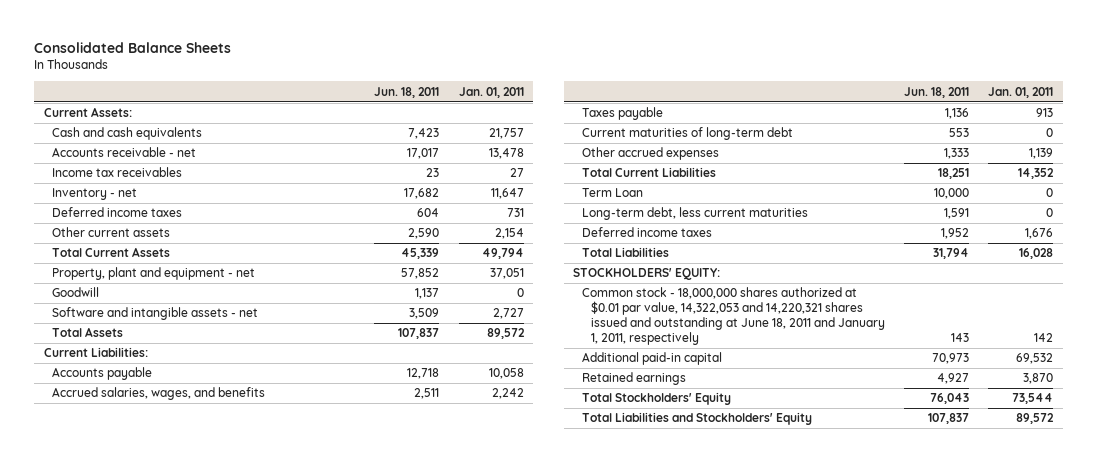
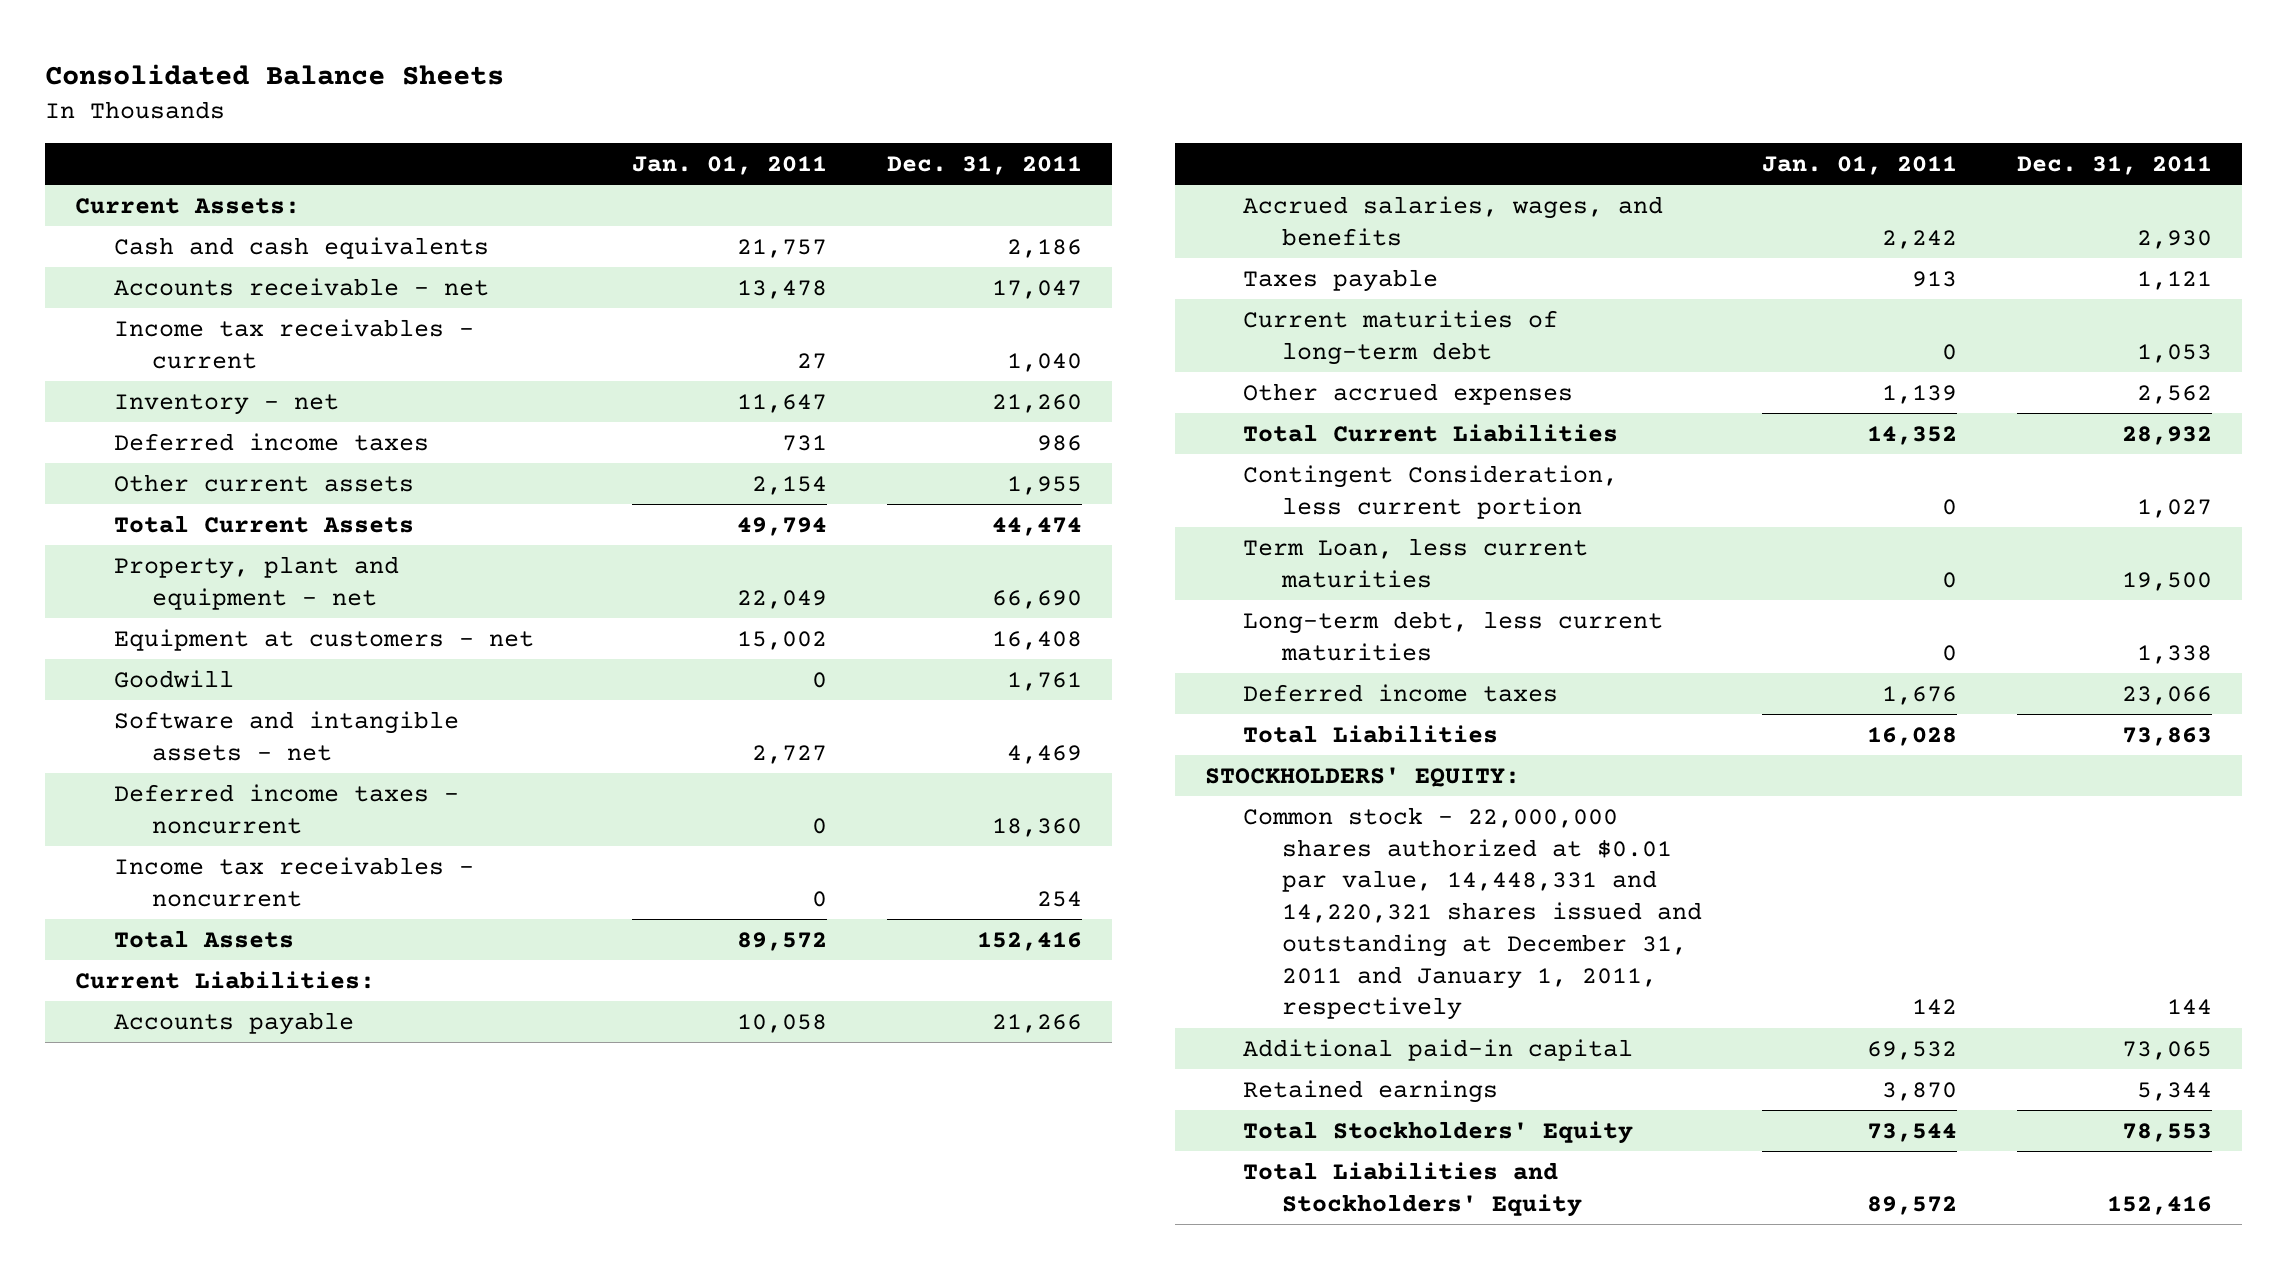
[374,86,440,98] Jun. 18, 2011 -> none
none -> [887,155,1083,175] Dec. 31, 2011
[52,167,183,178] Income tax receivables -> [113,318,474,369] Income tax receivables - current
[489,268,524,280] 37,051 -> [737,589,828,609] 22,049
none -> [113,628,534,651] Equipment at customers - net
none -> [113,783,459,834] Deferred income taxes - noncurrent
none -> [113,856,474,907] Income tax receivables - noncurrent
[582,188,644,198] Term Loan -> none
none -> [1243,464,1619,519] Contingent Consideration, less current portion
none -> [1243,537,1589,588] Term Loan, less current maturities
[582,287,885,346] Common stock - 18,000,000 shares authorized at $0.01 par value, 14,322,053 and 14,220,321 shares issued and outstanding at June 18, 2011 and January 1, 2011, respectively -> [1243,806,1702,1021] Common stock - 22,000,000 shares authorized at $0.01 par value, 14,448,331 and 14,220,321 shares issued and outstanding at December 31, 2011 and January 1, 2011, respectively

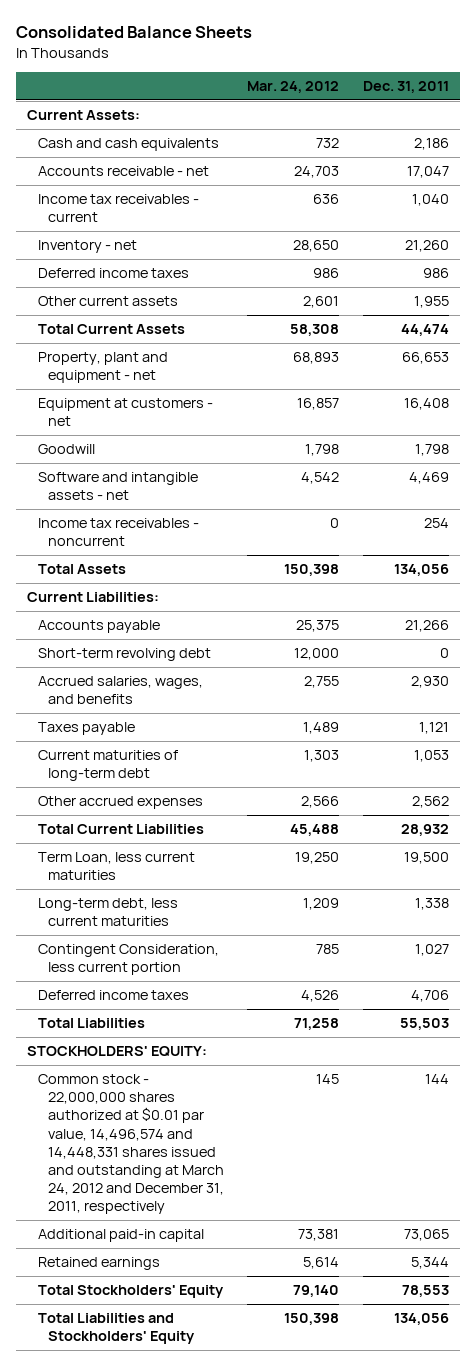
[632,155,828,175] Jan. 01, 2011 -> none
none -> [247,81,340,94] Mar. 24, 2012
[992,589,1083,609] 66,690 -> [401,352,449,365] 66,653
[1007,671,1083,691] 1,761 -> [414,444,449,457] 1,798
[113,783,459,834] Deferred income taxes - noncurrent -> none
[977,931,1083,951] 152,416 -> [393,564,449,577] 134,056
none -> [37,648,211,662] Short-term revolving debt
[1243,464,1619,519] Contingent Consideration, less current portion -> [37,944,219,976] Contingent Consideration, less current portion
[2121,685,2212,705] 23,066 -> [410,990,449,1003] 4,706
[2121,726,2212,746] 73,863 -> [399,1018,449,1031] 55,503
[1243,806,1702,1021] Common stock - 22,000,000 shares authorized at $0.01 par value, 14,448,331 and 14,220,321 shares issued and outstanding at December 31, 2011 and January 1, 2011, respectively -> [37,1074,224,1215] Common stock - 22,000,000 shares authorized at $0.01 par value, 14,496,574 and 14,448,331 shares issued and outstanding at March 24, 2012 and December 31, 2011, respectively
[2106,1195,2212,1215] 152,416 -> [393,1313,449,1326] 134,056

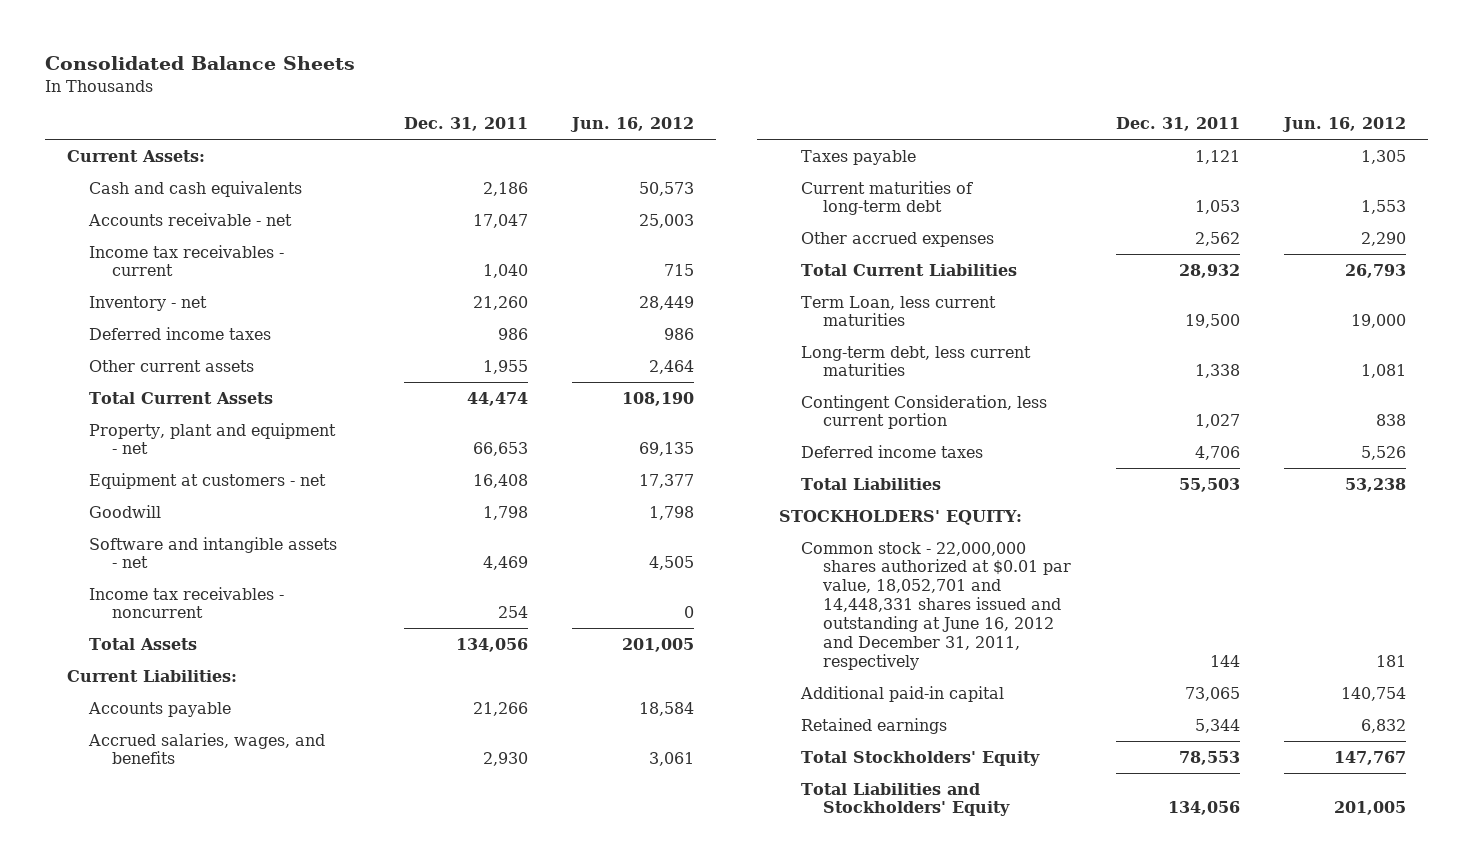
[247,81,340,94] Mar. 24, 2012 -> none
none -> [570,117,695,133] Jun. 16, 2012
[37,648,211,662] Short-term revolving debt -> none
[37,1074,224,1215] Common stock - 22,000,000 shares authorized at $0.01 par value, 14,496,574 and 14,448,331 shares issued and outstanding at March 24, 2012 and December 31, 2011, respectively -> [800,541,1072,670] Common stock - 22,000,000 shares authorized at $0.01 par value, 18,052,701 and 14,448,331 shares issued and outstanding at June 16, 2012 and December 31, 2011, respectively

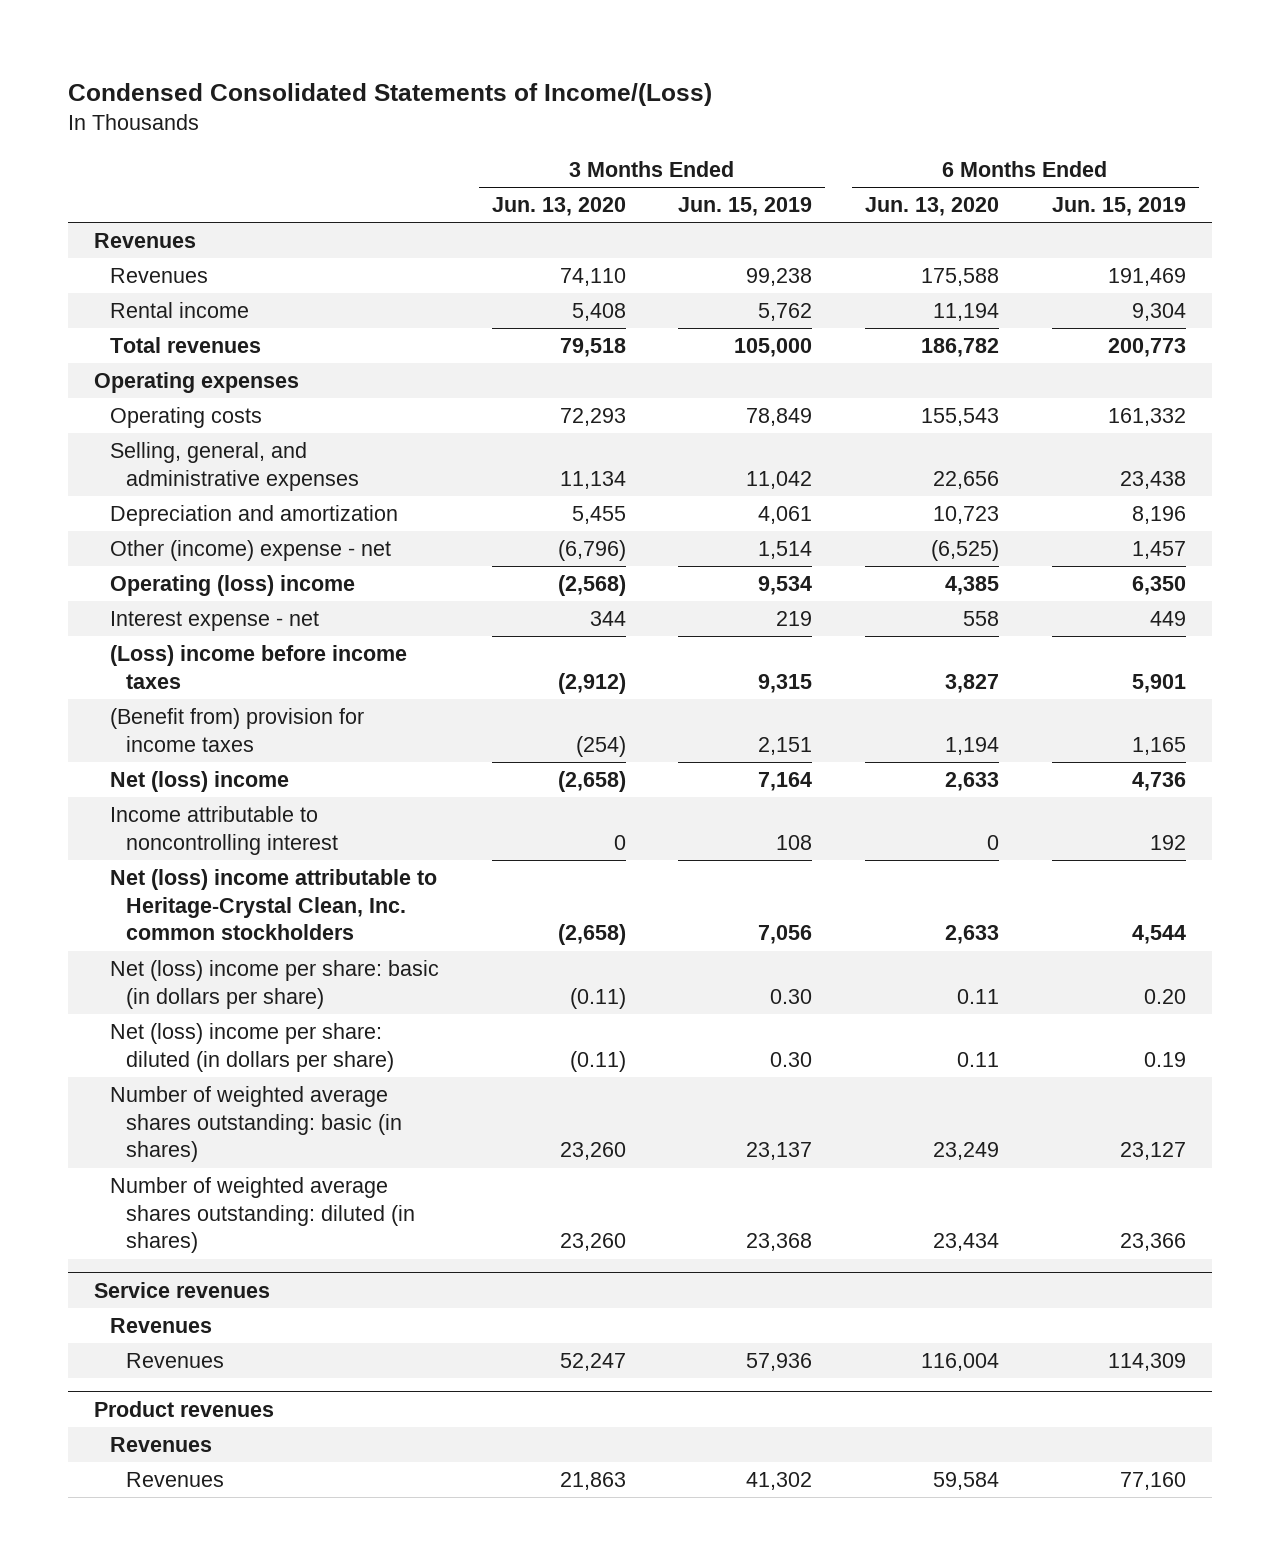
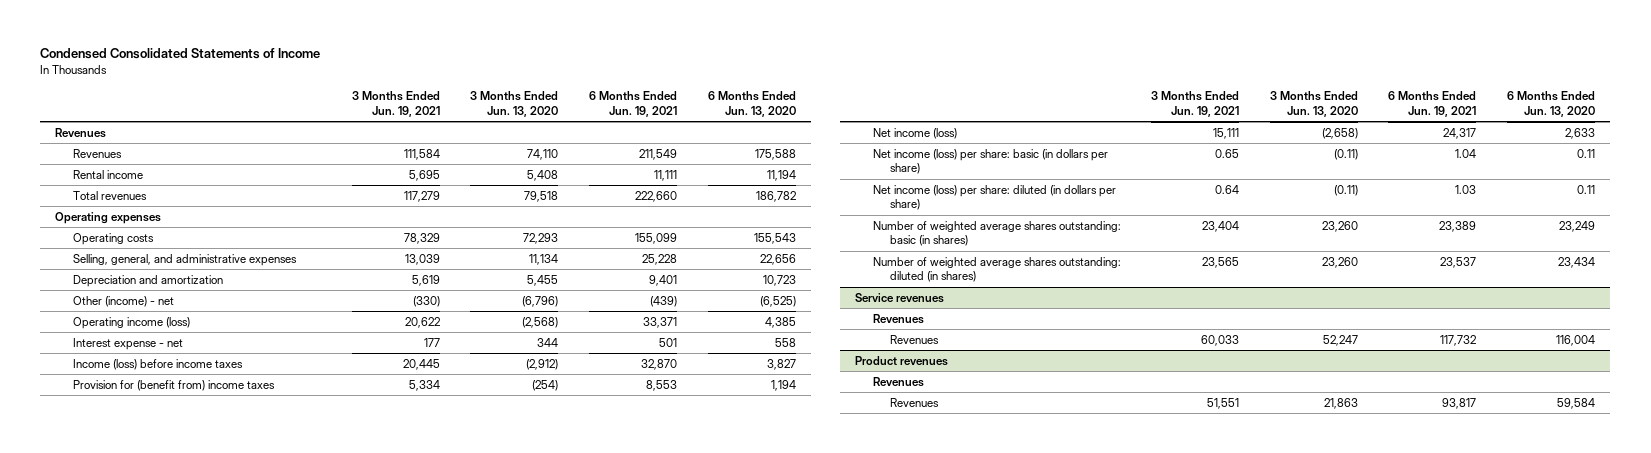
[68,83,713,107] Condensed Consolidated Statements of Income/(Loss) -> [40,48,321,60] Condensed Consolidated Statements of Income
[678,197,813,217] Jun. 15, 2019 -> none
[1051,197,1186,217] Jun. 15, 2019 -> none
none -> [351,91,440,117] 3 Months Ended Jun. 19, 2021
none -> [588,91,677,117] 6 Months Ended Jun. 19, 2021
[110,540,392,562] Other (income) expense - net -> [73,295,175,307] Other (income) - net
[110,575,356,597] Operating (loss) income -> [73,316,191,329] Operating income (loss)
[110,806,338,855] Income attributable to noncontrolling interest -> none
[110,869,438,941] Net (loss) income attributable to Heritage-Crystal Clean, Inc. common stockholders -> none
[110,645,408,689] (Loss) income before income taxes -> [73,358,244,370] Income (loss) before income taxes
[110,708,365,752] (Benefit from) provision for income taxes -> [73,379,276,391] Provision for (benefit from) income taxes
[110,771,290,793] Net (loss) income -> [872,127,957,139] Net income (loss)
[110,960,440,1009] Net (loss) income per share: basic (in dollars per share) -> [872,148,1108,175] Net income (loss) per share: basic (in dollars per share)
[110,1023,394,1072] Net (loss) income per share: diluted (in dollars per share) -> [872,184,1116,211] Net income (loss) per share: diluted (in dollars per share)

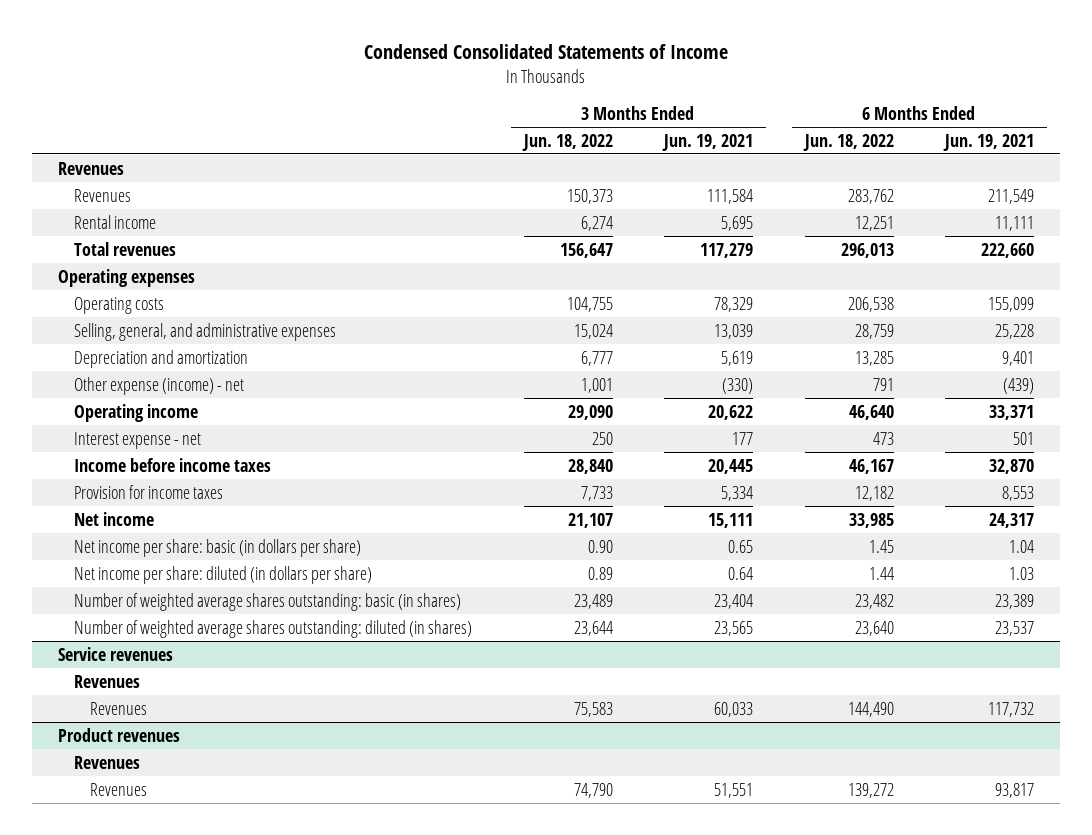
[470,91,559,117] 3 Months Ended Jun. 13, 2020 -> none
[707,91,796,117] 6 Months Ended Jun. 13, 2020 -> none
none -> [521,133,613,151] Jun. 18, 2022
none -> [802,133,894,151] Jun. 18, 2022
[73,295,175,307] Other (income) - net -> [74,376,245,395] Other expense (income) - net
[73,316,191,329] Operating income (loss) -> [74,403,199,422] Operating income
[73,358,244,370] Income (loss) before income taxes -> [74,457,272,472] Income before income taxes
[73,379,276,391] Provision for (benefit from) income taxes -> [74,484,224,499] Provision for income taxes
[872,127,957,139] Net income (loss) -> [74,511,155,526] Net income
[872,148,1108,175] Net income (loss) per share: basic (in dollars per share) -> [74,538,362,557] Net income per share: basic (in dollars per share)
[872,184,1116,211] Net income (loss) per share: diluted (in dollars per share) -> [74,565,373,584] Net income per share: diluted (in dollars per share)

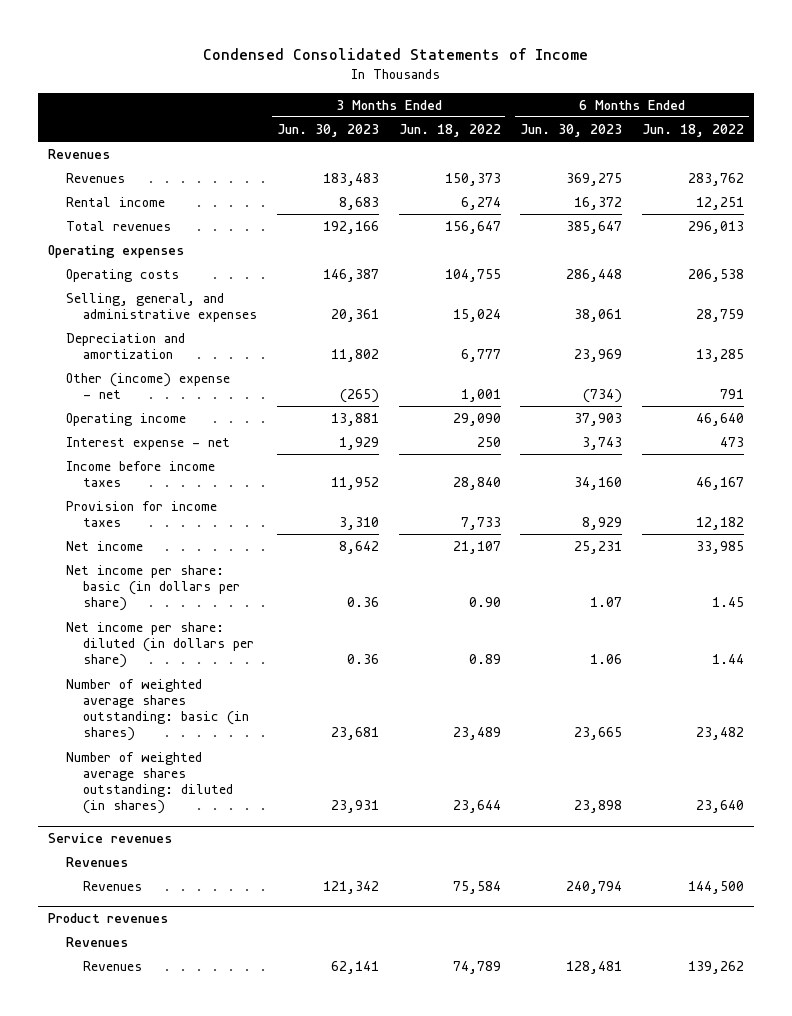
[662,133,754,151] Jun. 19, 2021 -> none
[943,133,1035,151] Jun. 19, 2021 -> none
none -> [276,123,379,137] Jun. 30, 2023
none -> [520,123,623,137] Jun. 30, 2023
[74,376,245,395] Other expense (income) - net -> [65,372,230,400] Other (income) expense - net
[573,701,613,717] 75,583 -> [452,880,501,894] 75,584
[847,701,894,717] 144,490 -> [687,880,744,894] 144,500
[573,782,613,798] 74,790 -> [452,960,501,974] 74,789
[847,782,894,798] 139,272 -> [687,960,744,974] 139,262

